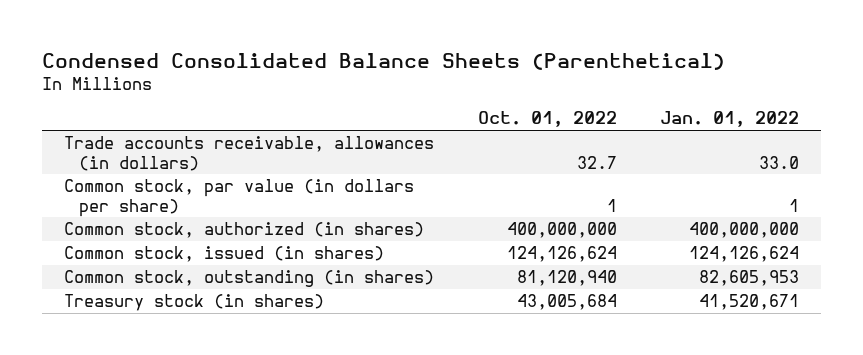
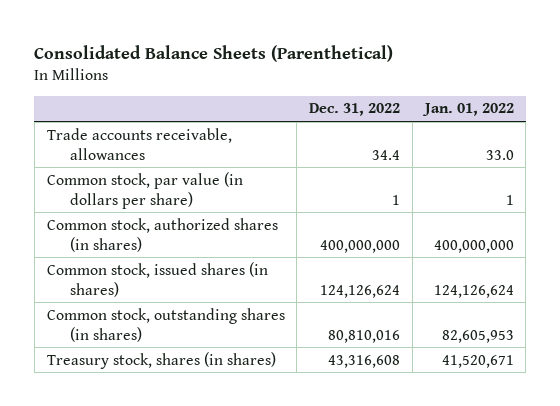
[41,52,725,70] Condensed Consolidated Balance Sheets (Parenthetical) -> [34,44,394,62] Consolidated Balance Sheets (Parenthetical)
[477,111,617,128] Oct. 01, 2022 -> none
none -> [309,103,401,117] Dec. 31, 2022
[63,136,434,171] Trade accounts receivable, allowances (in dollars) -> [46,127,232,160] Trade accounts receivable, allowances
[63,222,424,239] Common stock, authorized (in shares) -> [46,217,278,252] Common stock, authorized shares (in shares)
[63,246,384,263] Common stock, issued (in shares) -> [46,261,268,297] Common stock, issued shares (in shares)
[63,270,434,288] Common stock, outstanding (in shares) -> [46,307,285,342] Common stock, outstanding shares (in shares)
[63,294,324,312] Treasury stock (in shares) -> [46,351,276,369] Treasury stock, shares (in shares)

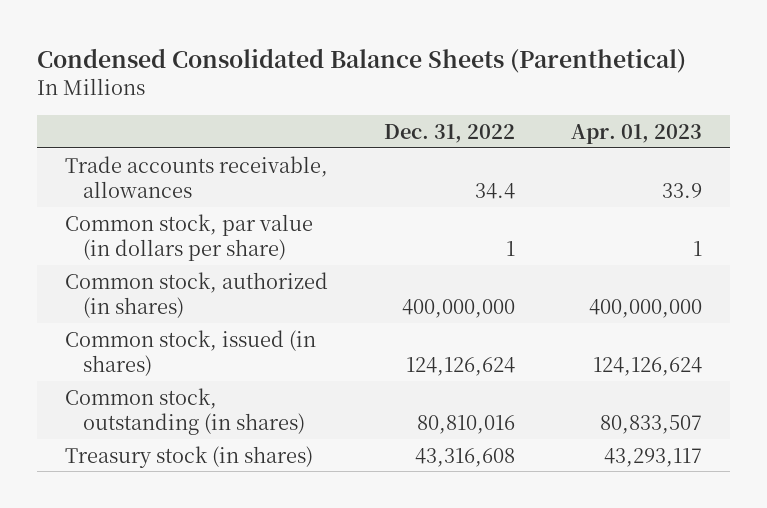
[34,44,394,62] Consolidated Balance Sheets (Parenthetical) -> [37,48,687,74] Condensed Consolidated Balance Sheets (Parenthetical)
[421,103,514,117] Jan. 01, 2022 -> none
none -> [570,123,702,144] Apr. 01, 2023
[46,217,278,252] Common stock, authorized shares (in shares) -> [65,271,329,319] Common stock, authorized (in shares)
[46,261,268,297] Common stock, issued shares (in shares) -> [65,329,317,377] Common stock, issued (in shares)
[46,307,285,342] Common stock, outstanding shares (in shares) -> [65,387,306,436] Common stock, outstanding (in shares)
[46,351,276,369] Treasury stock, shares (in shares) -> [65,445,314,468] Treasury stock (in shares)

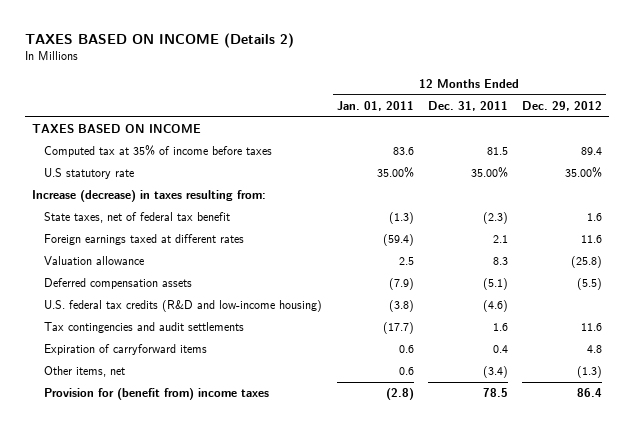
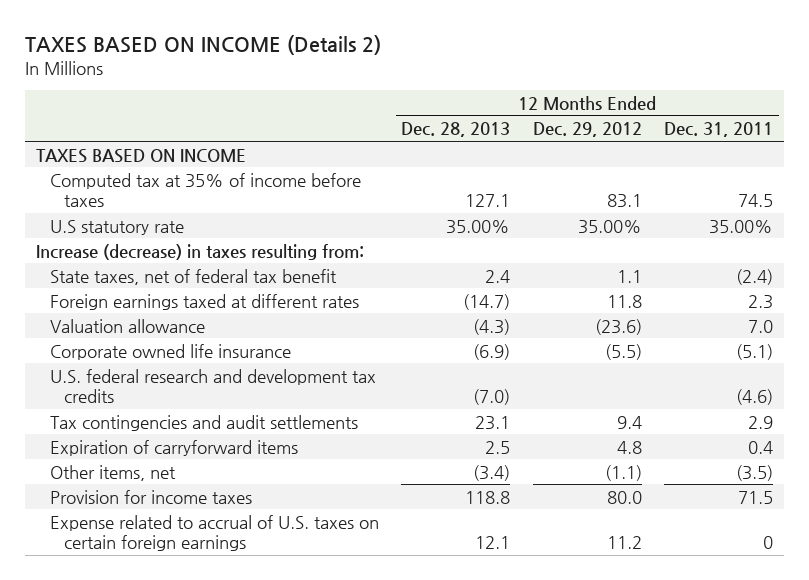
[336,101,414,112] Jan. 01, 2011 -> none
none -> [401,122,511,138] Dec. 28, 2013
[486,147,508,156] 81.5 -> [738,193,774,207] 74.5
[581,147,603,156] 89.4 -> [606,193,642,208] 83.1
[482,212,508,225] (2.3) -> [736,268,774,285] (2.4)
[587,213,603,222] 1.6 -> [616,269,642,283] 1.1
[492,235,508,244] 2.1 -> [748,294,774,309] 2.3
[581,235,603,244] 11.6 -> [606,294,642,308] 11.8
[492,257,508,266] 8.3 -> [748,319,774,333] 7.0
[571,256,603,269] (25.8) -> [594,318,642,335] (23.6)
[44,278,193,290] Deferred compensation assets -> [49,343,291,360] Corporate owned life insurance
[44,300,323,313] U.S. federal tax credits (R&D and low-income housing) -> [49,368,376,403] U.S. federal research and development tax credits
[492,323,508,332] 1.6 -> [748,415,774,429] 2.9
[581,323,603,332] 11.6 -> [616,415,642,429] 9.4
[482,366,508,379] (3.4) -> [736,464,774,481] (3.5)
[577,366,603,379] (1.3) -> [604,464,642,481] (1.1)
[44,388,270,401] Provision for (benefit from) income taxes -> [49,489,252,504] Provision for income taxes
[482,388,508,398] 78.5 -> [738,490,774,504] 71.5
[577,388,603,398] 86.4 -> [606,490,642,504] 80.0
none -> [49,514,379,551] Expense related to accrual of U.S. taxes on certain foreign earnings

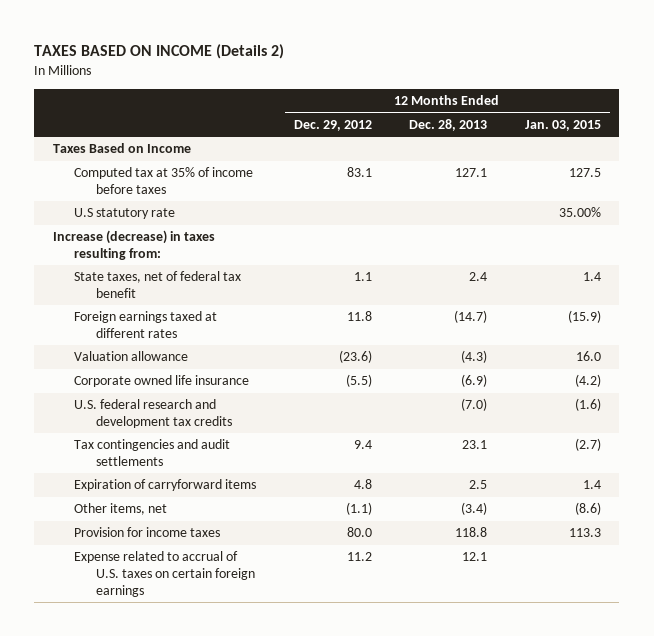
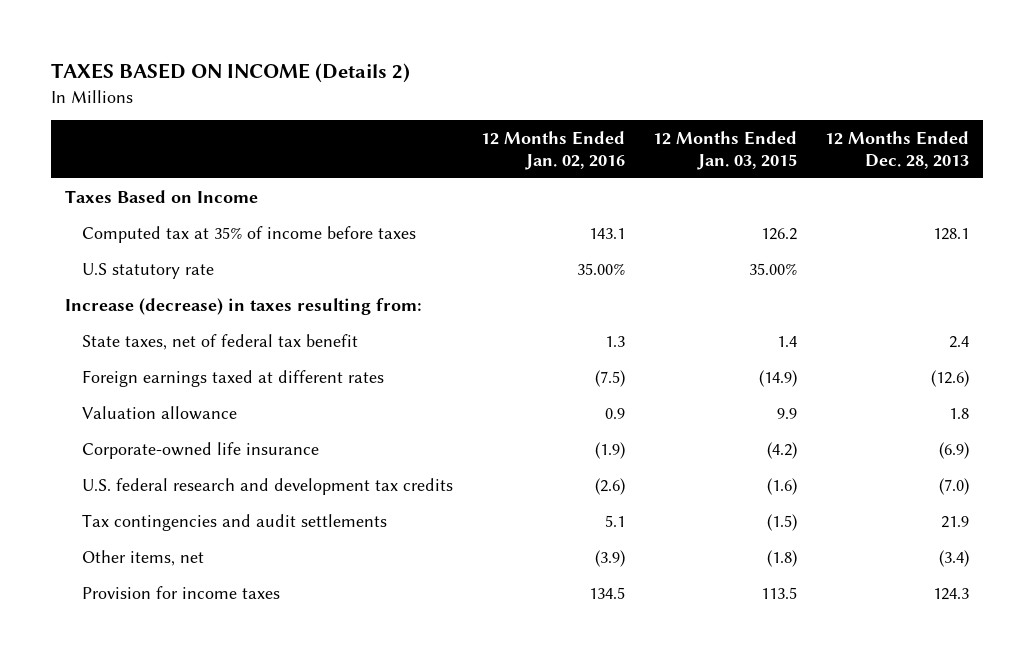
[293,120,372,132] Dec. 29, 2012 -> none
none -> [480,131,625,170] 12 Months Ended Jan. 02, 2016
[455,168,488,178] 127.1 -> [932,227,969,240] 128.1
[568,168,601,178] 127.5 -> [760,227,797,240] 126.2
[454,310,488,324] (14.7) -> [930,369,969,387] (12.6)
[567,310,601,324] (15.9) -> [758,369,797,387] (14.9)
[461,350,488,364] (4.3) -> [948,407,969,419] 1.8
[575,351,601,362] 16.0 -> [776,407,797,419] 9.9
[74,375,250,388] Corporate owned life insurance -> [81,441,319,459] Corporate-owned life insurance
[74,479,257,492] Expiration of carryforward items -> none
[74,551,256,598] Expense related to accrual of U.S. taxes on certain foreign earnings -> none
[462,440,488,450] 23.1 -> [940,515,969,528] 21.9
[574,438,601,452] (2.7) -> [766,513,797,531] (1.5)
[574,502,601,516] (8.6) -> [766,549,797,567] (1.8)
[455,527,488,538] 118.8 -> [932,587,969,600] 124.3
[568,528,601,538] 113.3 -> [760,586,797,599] 113.5

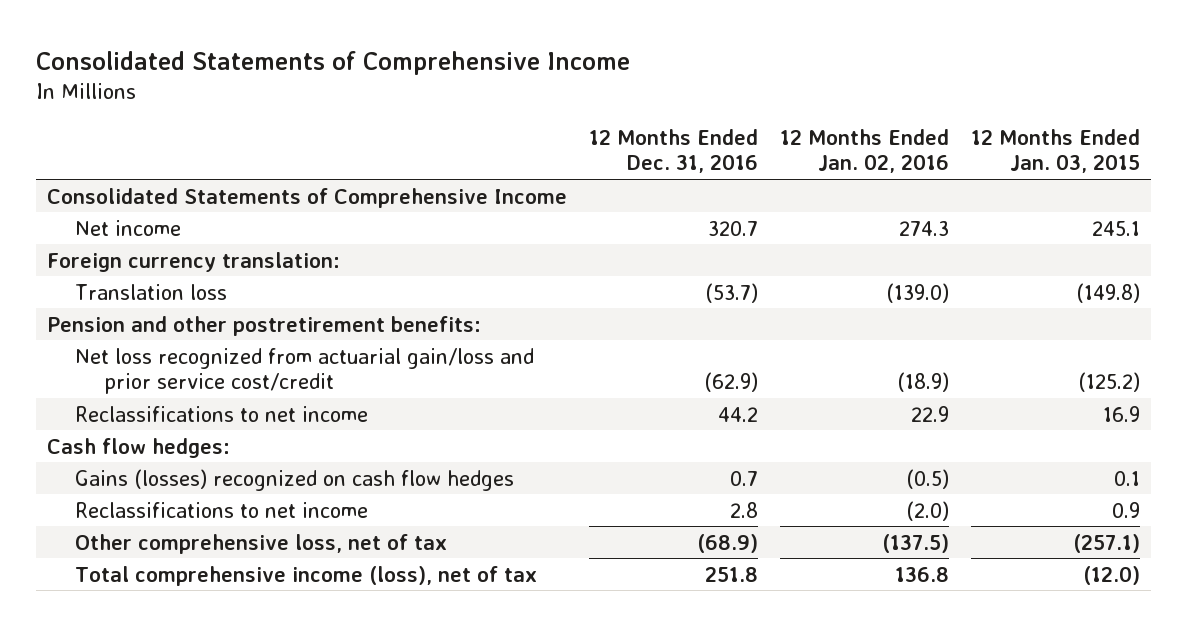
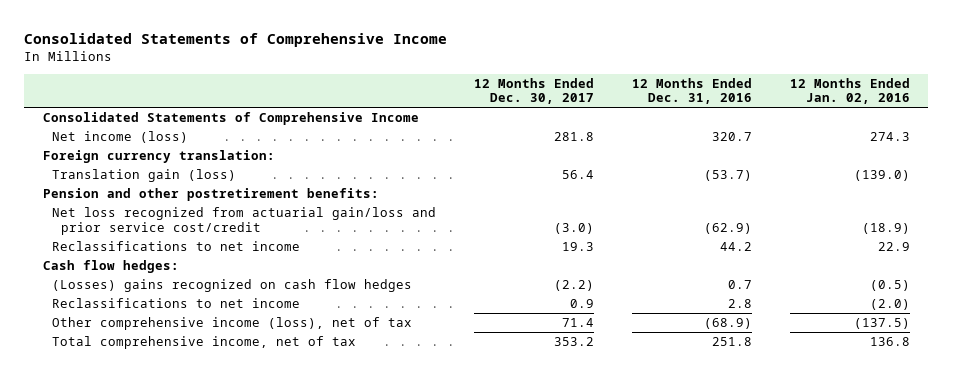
[971,128,1141,174] 12 Months Ended Jan. 03, 2015 -> none
none -> [474,77,595,105] 12 Months Ended Dec. 30, 2017
[75,219,182,236] Net income -> [52,131,189,144] Net income (loss)
[75,283,228,300] Translation loss -> [52,169,237,183] Translation gain (loss)
[75,468,515,491] Gains (losses) recognized on cash flow hedges -> [52,279,413,293] (Losses) gains recognized on cash flow hedges
[75,533,448,554] Other comprehensive loss, net of tax -> [52,317,413,331] Other comprehensive income (loss), net of tax
[75,565,538,586] Total comprehensive income (loss), net of tax -> [52,336,357,350] Total comprehensive income, net of tax

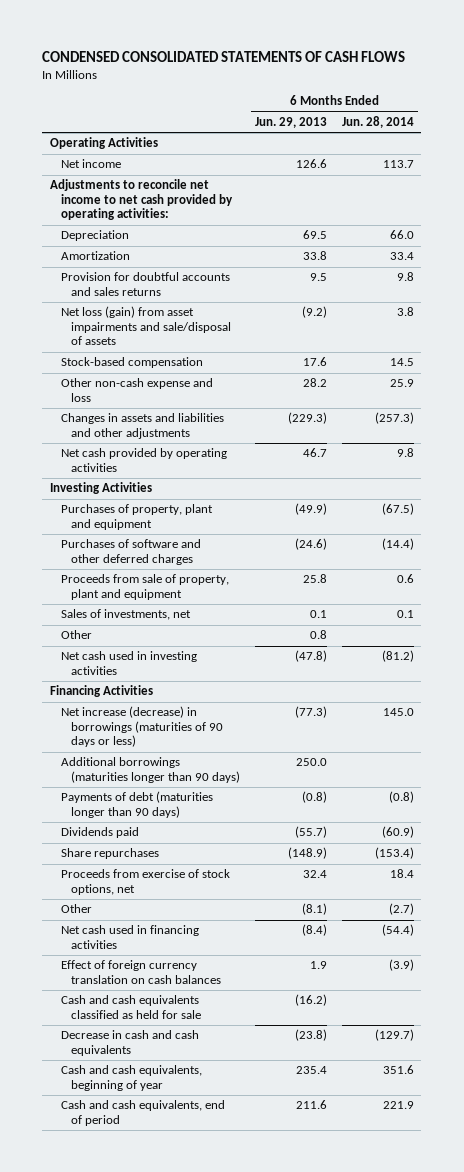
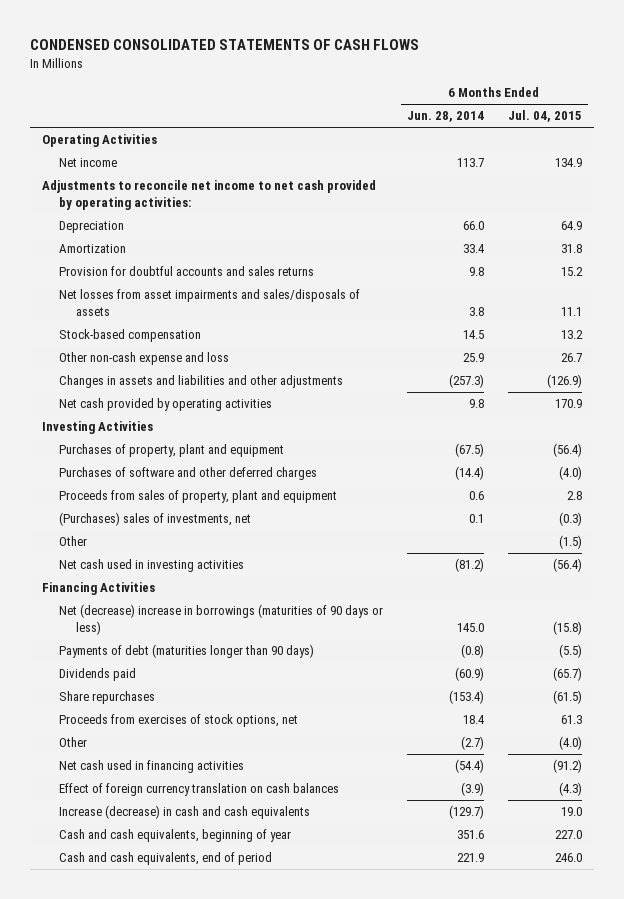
[255,116,328,128] Jun. 29, 2013 -> none
none -> [507,110,582,123] Jul. 04, 2015
[60,306,232,346] Net loss (gain) from asset impairments and sale/disposal of assets -> [59,289,361,316] Net losses from asset impairments and sales/disposals of assets
[60,574,229,600] Proceeds from sale of property, plant and equipment -> [59,490,338,504] Proceeds from sales of property, plant and equipment
[60,609,191,621] Sales of investments, net -> [59,512,252,527] (Purchases) sales of investments, net
[60,757,241,783] Additional borrowings (maturities longer than 90 days) -> none
[60,706,224,748] Net increase (decrease) in borrowings (maturities of 90 days or less) -> [59,604,384,635] Net (decrease) increase in borrowings (maturities of 90 days or less)
[60,869,230,895] Proceeds from exercise of stock options, net -> [59,714,299,728] Proceeds from exercises of stock options, net
[60,995,202,1019] Cash and cash equivalents classified as held for sale -> none
[60,1030,199,1056] Decrease in cash and cash equivalents -> [59,805,311,820] Increase (decrease) in cash and cash equivalents

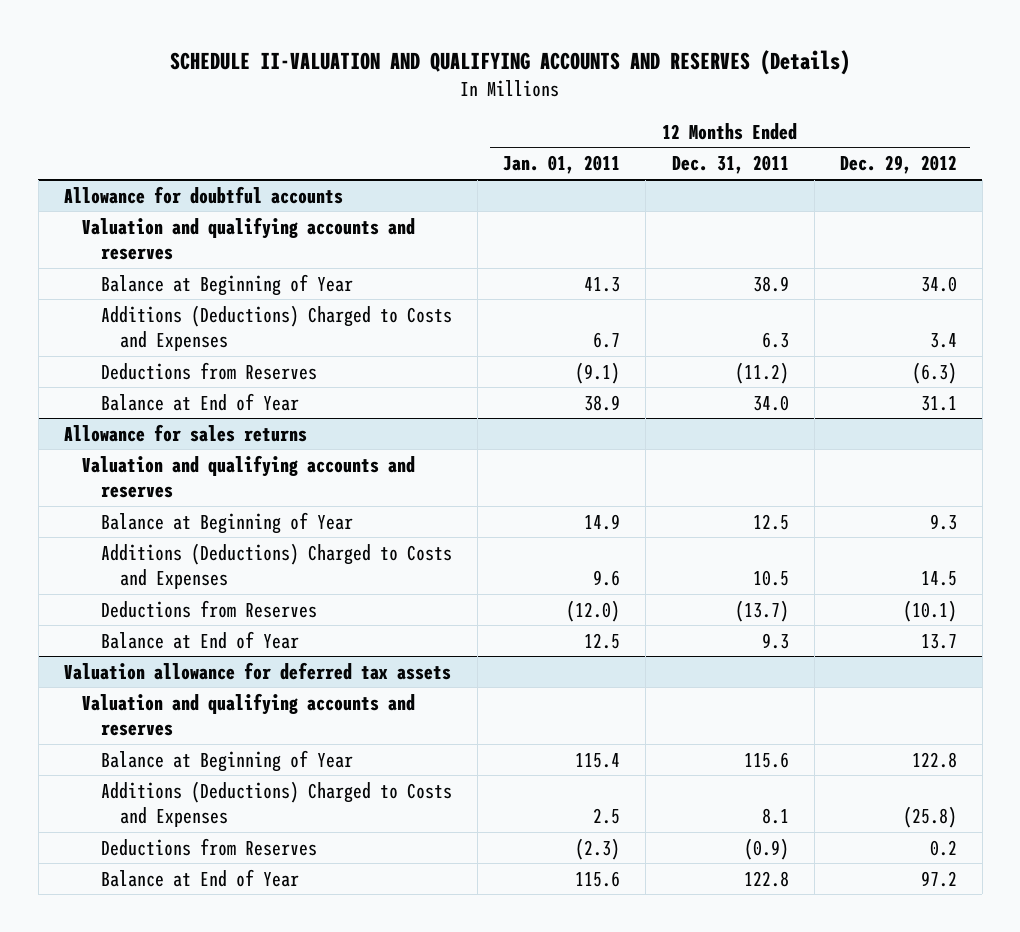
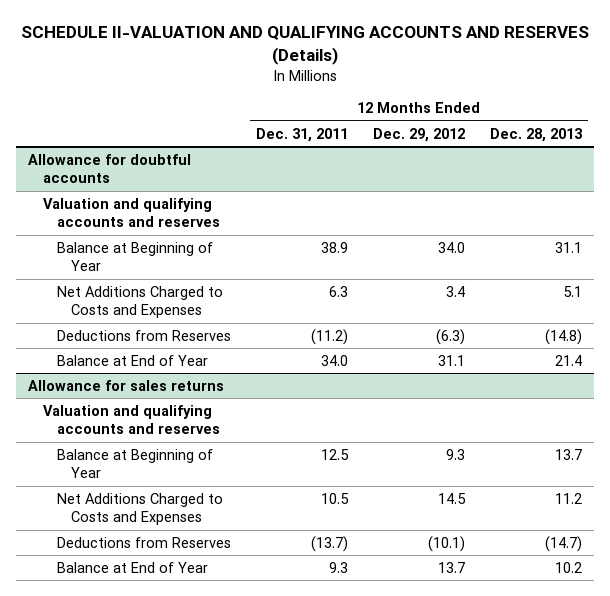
[503,155,621,175] Jan. 01, 2011 -> none
none -> [489,127,582,142] Dec. 28, 2013
[101,304,453,351] Additions (Deductions) Charged to Costs and Expenses -> [56,285,223,319] Net Additions Charged to Costs and Expenses
[101,542,453,589] Additions (Deductions) Charged to Costs and Expenses -> [56,492,223,526] Net Additions Charged to Costs and Expenses
[63,661,451,680] Valuation allowance for deferred tax assets -> none
[82,692,416,736] Valuation and qualifying accounts and reserves -> none
[101,749,354,772] Balance at Beginning of Year -> none
[101,780,453,827] Additions (Deductions) Charged to Costs and Expenses -> none
[101,837,318,856] Deductions from Reserves -> none
[101,868,300,887] Balance at End of Year -> none

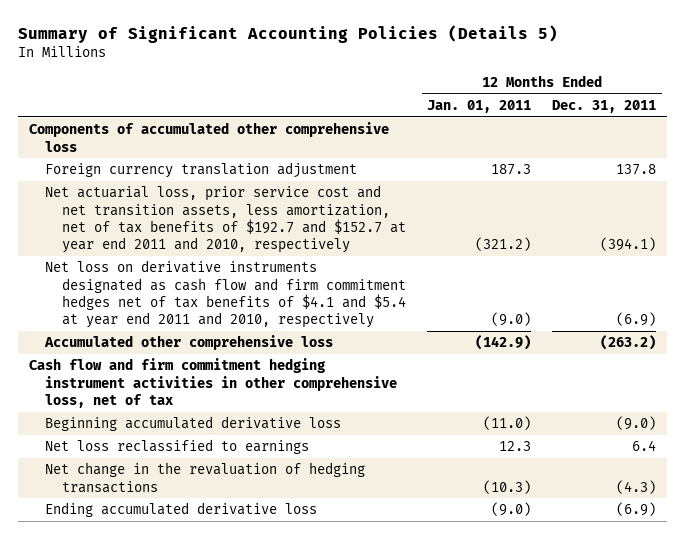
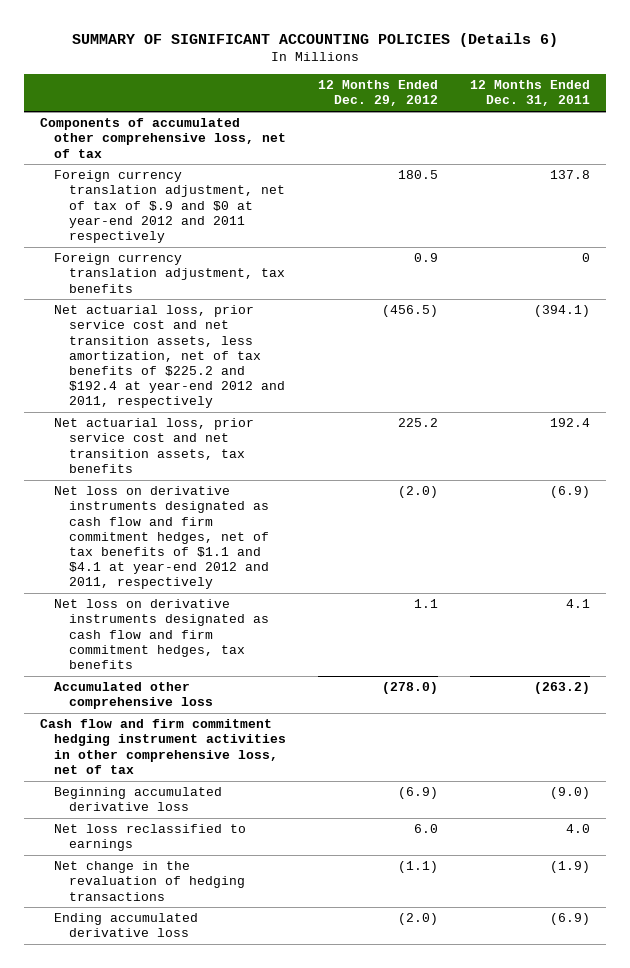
[18,24,559,43] Summary of Significant Accounting Policies (Details 5) -> [71,32,558,47] SUMMARY OF SIGNIFICANT ACCOUNTING POLICIES (Details 6)
[426,99,531,113] Jan. 01, 2011 -> none
none -> [318,80,439,107] 12 Months Ended Dec. 29, 2012
[28,122,389,152] Components of accumulated other comprehensive loss -> [39,118,287,158] Components of accumulated other comprehensive loss, net of tax
[45,162,358,179] Foreign currency translation adjustment -> [54,170,285,244] Foreign currency translation adjustment, net of tax of $.9 and $0 at year-end 2012 and 2011 respectively
none -> [54,253,285,293] Foreign currency translation adjustment, tax benefits
[45,185,406,253] Net actuarial loss, prior service cost and net transition assets, less amortization, net of tax benefits of $192.7 and $152.7 at year end 2011 and 2010, respectively -> [54,305,285,409] Net actuarial loss, prior service cost and net transition assets, less amortization, net of tax benefits of $225.2 and $192.4 at year-end 2012 and 2011, respectively
none -> [54,418,255,473] Net actuarial loss, prior service cost and net transition assets, tax benefits
[45,260,406,328] Net loss on derivative instruments designated as cash flow and firm commitment hedges net of tax benefits of $4.1 and $5.4 at year end 2011 and 2010, respectively -> [54,486,269,590] Net loss on derivative instruments designated as cash flow and firm commitment hedges, net of tax benefits of $1.1 and $4.1 at year-end 2012 and 2011, respectively
none -> [54,599,269,670] Net loss on derivative instruments designated as cash flow and firm commitment hedges, tax benefits
[632,440,657,452] 6.4 -> [566,824,591,834] 4.0
[616,479,657,494] (4.3) -> [550,861,591,874] (1.9)

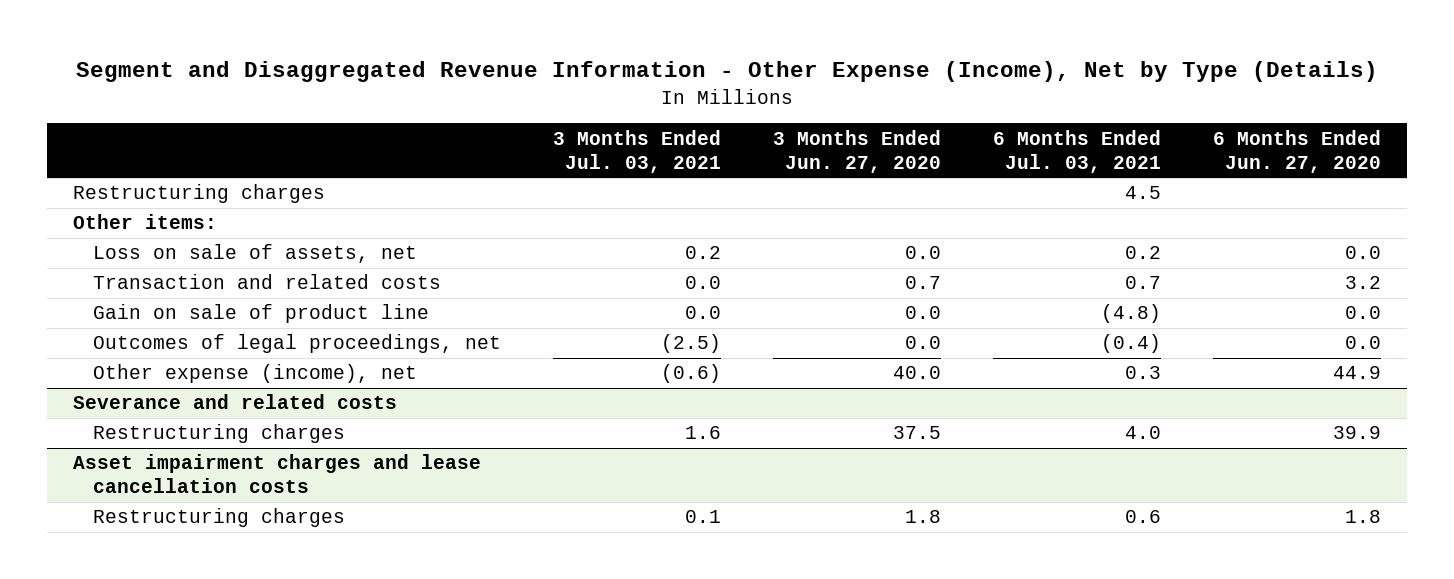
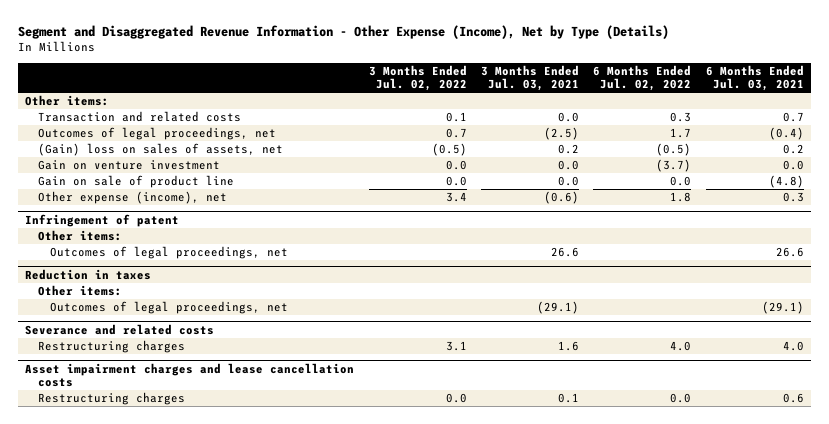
[772,129,941,173] 3 Months Ended Jun. 27, 2020 -> none
[1213,129,1382,173] 6 Months Ended Jun. 27, 2020 -> none
none -> [368,64,467,92] 3 Months Ended Jul. 02, 2022
none -> [593,64,692,92] 6 Months Ended Jul. 02, 2022
[72,184,325,204] Restructuring charges -> none
[92,244,417,264] Loss on sale of assets, net -> none
none -> [37,143,283,157] (Gain) loss on sales of assets, net
none -> [37,160,220,171] Gain on venture investment
[92,304,429,324] Gain on sale of product line -> [37,175,234,189] Gain on sale of product line
none -> [25,213,180,227] Infringement of patent
none -> [37,230,122,242] Other items:
none -> [50,246,289,260] Outcomes of legal proceedings, net
none -> [25,268,152,280] Reduction in taxes
none -> [37,285,122,297] Other items:
none -> [50,301,289,315] Outcomes of legal proceedings, net

